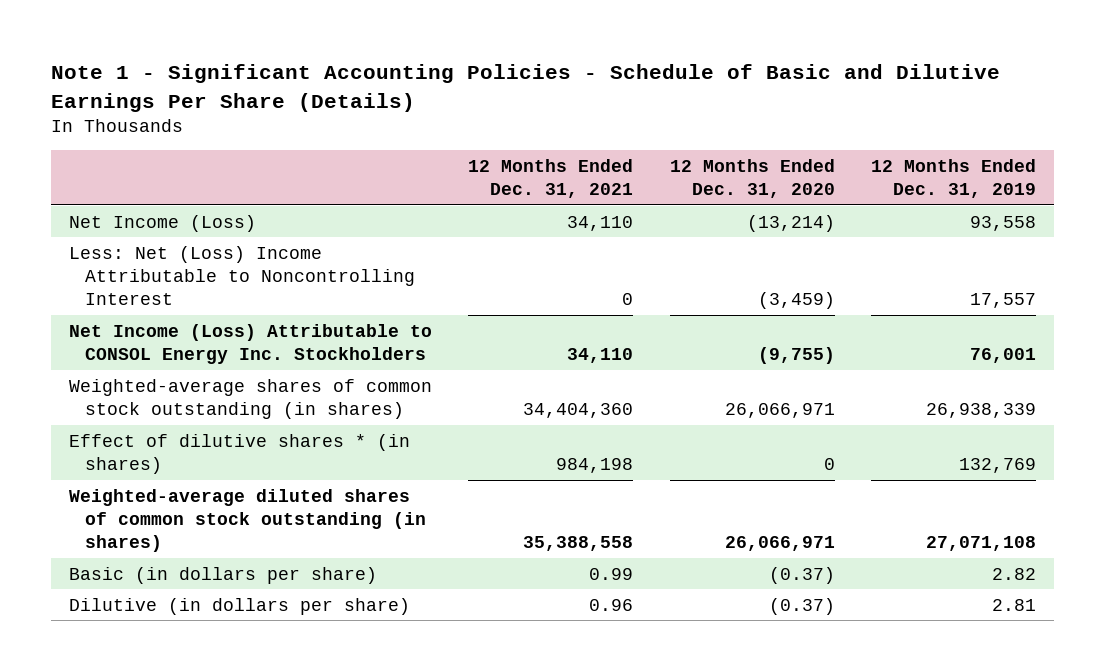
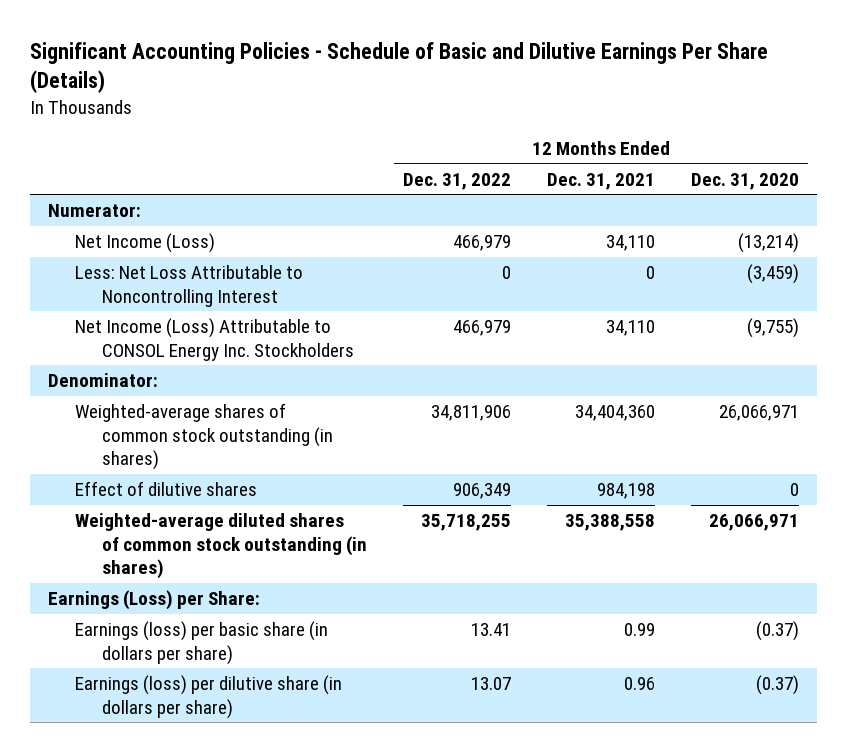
[51,64,1001,112] Note 1 - Significant Accounting Policies - Schedule of Basic and Dilutive Earnings Per Share (Details) -> [29,42,768,94] Significant Accounting Policies - Schedule of Basic and Dilutive Earnings Per Share (Details)
[870,158,1036,199] 12 Months Ended Dec. 31, 2019 -> none
none -> [403,172,512,190] Dec. 31, 2022
none -> [47,204,141,218] Numerator:
[69,245,415,306] Less: Net (Loss) Income Attributable to Noncontrolling Interest -> [75,265,304,307] Less: Net Loss Attributable to Noncontrolling Interest
none -> [47,373,158,388] Denominator:
[69,433,411,474] Effect of dilutive shares * (in shares) -> [75,481,258,497] Effect of dilutive shares
none -> [47,590,260,611] Earnings (Loss) per Share:
[69,566,378,584] Basic (in dollars per share) -> [75,621,329,665] Earnings (loss) per basic share (in dollars per share)
[69,597,411,615] Dilutive (in dollars per share) -> [75,675,343,719] Earnings (loss) per dilutive share (in dollars per share)

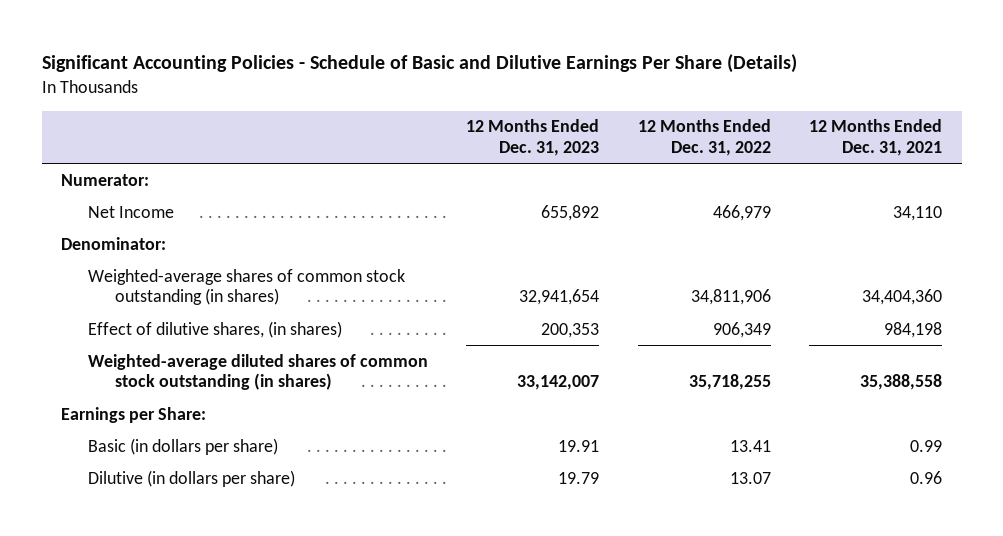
[690,172,799,190] Dec. 31, 2020 -> none
none -> [466,119,600,156] 12 Months Ended Dec. 31, 2023
[75,265,304,307] Less: Net Loss Attributable to Noncontrolling Interest -> none
[75,318,355,361] Net Income (Loss) Attributable to CONSOL Energy Inc. Stockholders -> none
[75,233,216,254] Net Income (Loss) -> [87,205,174,218] Net Income
[75,481,258,497] Effect of dilutive shares -> [87,320,342,338] Effect of dilutive shares, (in shares)
[47,590,260,611] Earnings (Loss) per Share: -> [61,406,207,423] Earnings per Share:
[75,621,329,665] Earnings (loss) per basic share (in dollars per share) -> [87,437,278,455] Basic (in dollars per share)
[75,675,343,719] Earnings (loss) per dilutive share (in dollars per share) -> [87,469,295,487] Dilutive (in dollars per share)

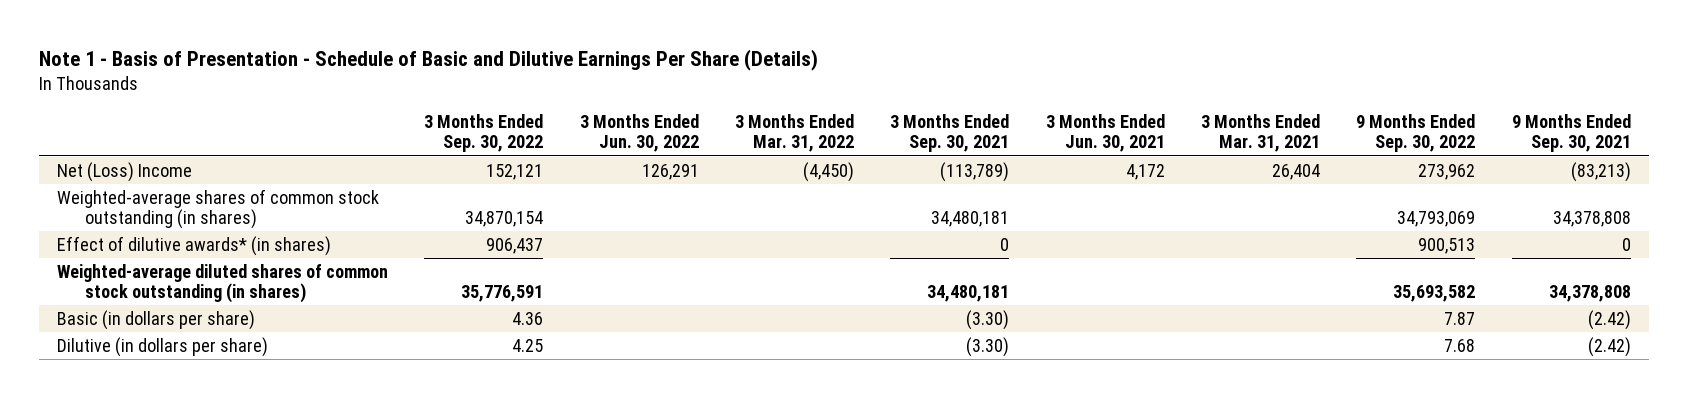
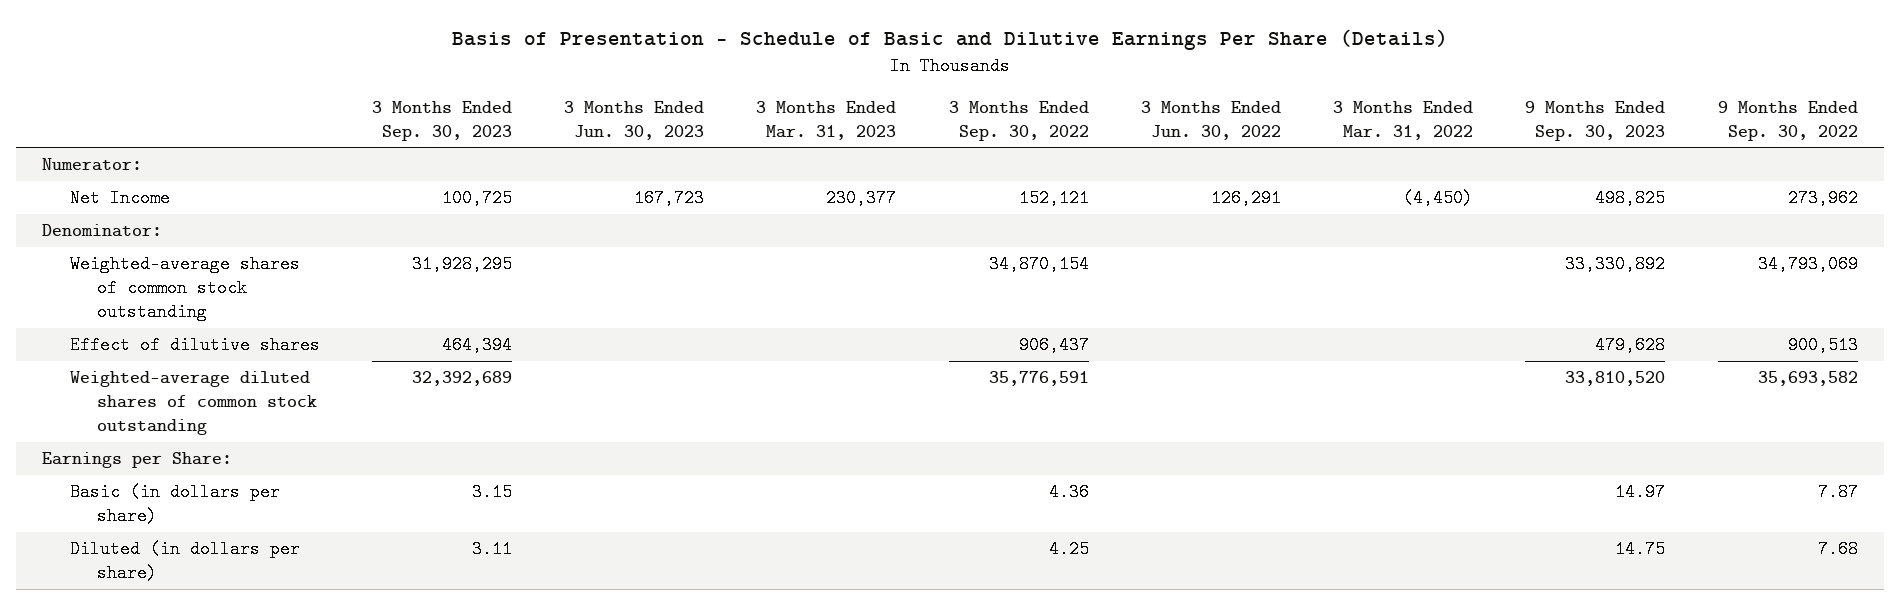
[38,49,818,72] Note 1 - Basis of Presentation - Schedule of Basic and Dilutive Earnings Per Share (Details) -> [451,29,1448,51] Basis of Presentation - Schedule of Basic and Dilutive Earnings Per Share (Details)
[890,114,1010,153] 3 Months Ended Sep. 30, 2021 -> none
[1045,114,1165,153] 3 Months Ended Jun. 30, 2021 -> none
[1200,114,1320,153] 3 Months Ended Mar. 31, 2021 -> none
[1511,114,1631,153] 9 Months Ended Sep. 30, 2021 -> none
none -> [371,100,512,141] 3 Months Ended Sep. 30, 2023
none -> [564,100,705,140] 3 Months Ended Jun. 30, 2023
none -> [756,100,897,140] 3 Months Ended Mar. 31, 2023
none -> [1525,100,1666,141] 9 Months Ended Sep. 30, 2023
none -> [41,158,142,172] Numerator:
[56,161,192,182] Net (Loss) Income -> [69,189,170,208] Net Income
none -> [41,224,162,238] Denominator:
[56,188,379,230] Weighted-average shares of common stock outstanding (in shares) -> [69,255,300,321] Weighted-average shares of common stock outstanding
[56,235,331,256] Effect of dilutive awards* (in shares) -> [69,336,320,355] Effect of dilutive shares
[56,263,388,304] Weighted-average diluted shares of common stock outstanding (in shares) -> [69,371,318,435] Weighted-average diluted shares of common stock outstanding
none -> [41,452,232,469] Earnings per Share:
[56,336,268,357] Dilutive (in dollars per share) -> [69,540,300,583] Diluted (in dollars per share)

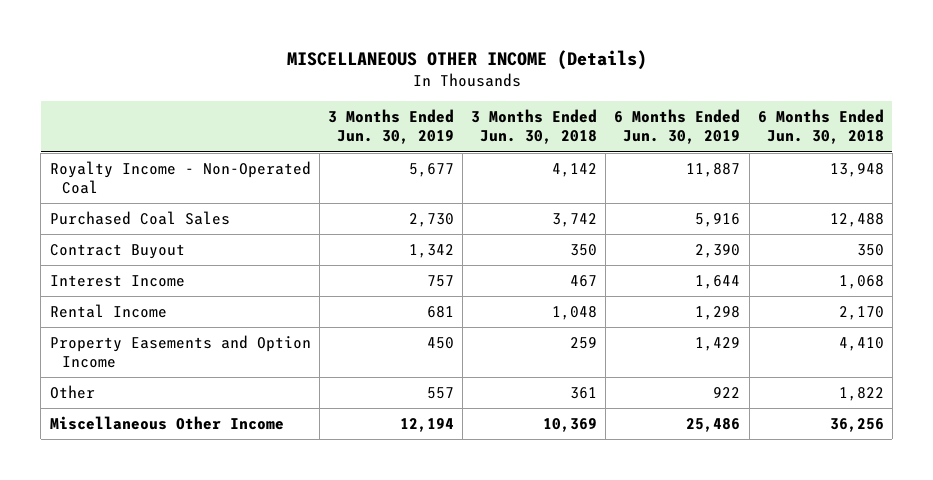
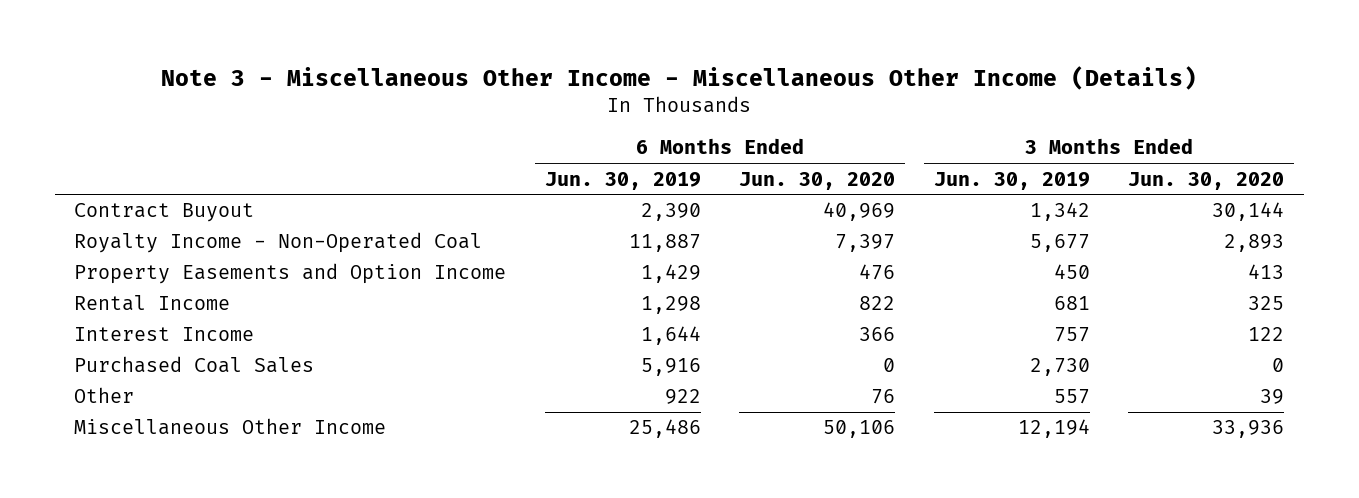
[286,49,647,70] MISCELLANEOUS OTHER INCOME (Details) -> [161,65,1198,90] Note 3 - Miscellaneous Other Income - Miscellaneous Other Income (Details)
[471,109,598,145] 3 Months Ended Jun. 30, 2018 -> none
[757,109,884,145] 6 Months Ended Jun. 30, 2018 -> none
none -> [739,171,896,190] Jun. 30, 2020
none -> [1128,171,1285,190] Jun. 30, 2020
[49,160,311,195] Royalty Income - Non-Operated Coal -> [74,232,483,254] Royalty Income - Non-Operated Coal
[49,303,167,318] Rental Income -> [74,295,231,312] Rental Income
[49,274,185,287] Interest Income -> [74,327,255,342] Interest Income
[49,210,230,225] Purchased Coal Sales -> [74,356,315,374] Purchased Coal Sales

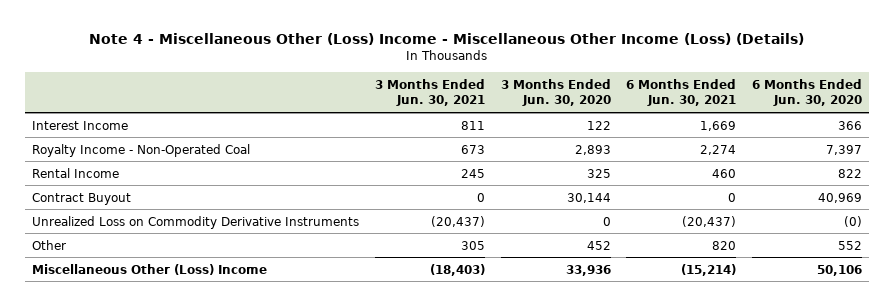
[161,65,1198,90] Note 3 - Miscellaneous Other Income - Miscellaneous Other Income (Details) -> [89,32,805,45] Note 4 - Miscellaneous Other (Loss) Income - Miscellaneous Other Income (Loss) (Details)
[544,171,701,190] Jun. 30, 2019 -> none
[933,171,1090,190] Jun. 30, 2019 -> none
none -> [375,78,486,107] 3 Months Ended Jun. 30, 2021
none -> [626,78,737,107] 6 Months Ended Jun. 30, 2021
[74,327,255,342] Interest Income -> [32,120,129,130] Interest Income
[74,263,507,285] Property Easements and Option Income -> none
[74,356,315,374] Purchased Coal Sales -> none
[74,203,255,223] Contract Buyout -> [32,192,132,205] Contract Buyout
none -> [32,215,360,229] Unrealized Loss on Commodity Derivative Instruments
[871,389,896,405] 76 -> [837,240,862,250] 552
[1260,389,1285,405] 39 -> [586,240,611,250] 452
[74,418,387,436] Miscellaneous Other Income -> [32,263,268,275] Miscellaneous Other (Loss) Income

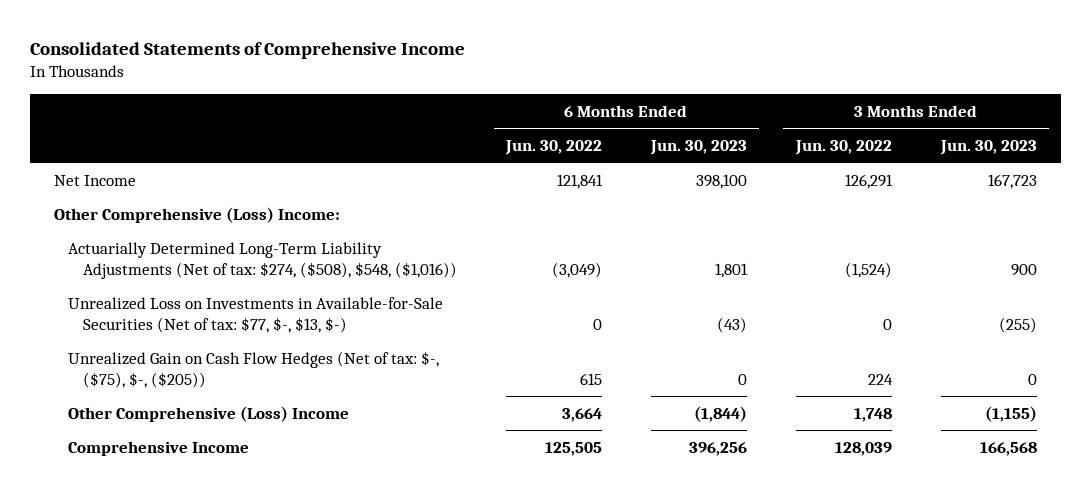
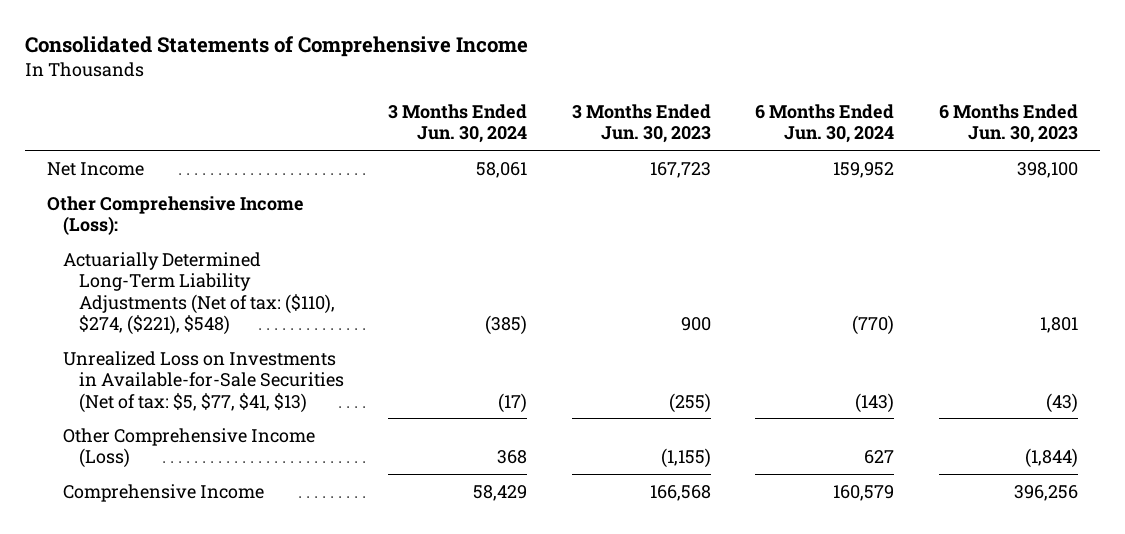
[504,139,602,155] Jun. 30, 2022 -> none
[794,139,892,155] Jun. 30, 2022 -> none
none -> [388,103,528,144] 3 Months Ended Jun. 30, 2024
none -> [755,103,895,144] 6 Months Ended Jun. 30, 2024
[68,350,440,388] Unrealized Gain on Cash Flow Hedges (Net of tax: $-, ($75), $-, ($205)) -> none
[54,206,341,223] Other Comprehensive (Loss) Income: -> [47,195,305,236] Other Comprehensive Income (Loss):
[68,241,457,279] Actuarially Determined Long-Term Liability Adjustments (Net of tax: $274, ($508), $548, ($1,016)) -> [62,251,335,335] Actuarially Determined Long-Term Liability Adjustments (Net of tax: ($110), $274, ($221), $548)
[68,296,444,333] Unrealized Loss on Investments in Available-for-Sale Securities (Net of tax: $77, $-, $13, $-) -> [62,350,344,413] Unrealized Loss on Investments in Available-for-Sale Securities (Net of tax: $5, $77, $41, $13)
[68,405,350,422] Other Comprehensive (Loss) Income -> [62,427,315,469] Other Comprehensive Income (Loss)

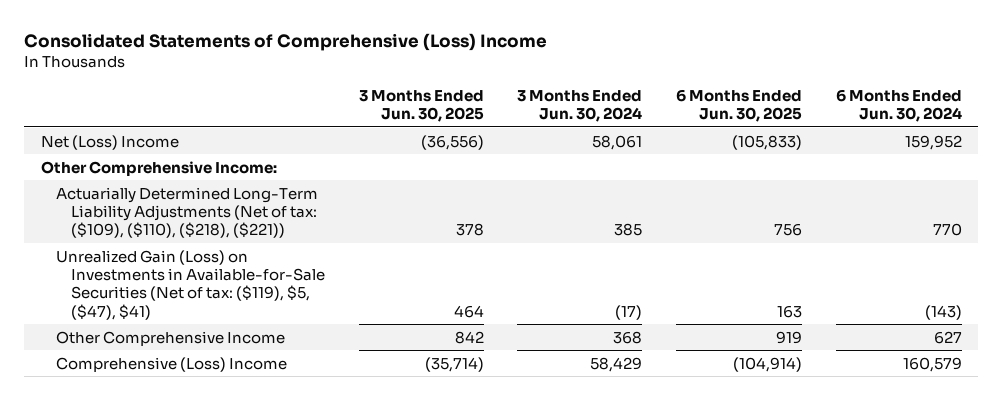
[24,36,528,58] Consolidated Statements of Comprehensive Income -> [23,32,547,51] Consolidated Statements of Comprehensive (Loss) Income
[571,103,711,144] 3 Months Ended Jun. 30, 2023 -> none
[939,103,1079,144] 6 Months Ended Jun. 30, 2023 -> none
none -> [358,89,484,123] 3 Months Ended Jun. 30, 2025
none -> [675,88,802,123] 6 Months Ended Jun. 30, 2025
[47,161,145,176] Net Income -> [40,134,179,150] Net (Loss) Income
[47,195,305,236] Other Comprehensive Income (Loss): -> [40,160,277,176] Other Comprehensive Income:
[62,251,335,335] Actuarially Determined Long-Term Liability Adjustments (Net of tax: ($110), $274, ($221), $548) -> [55,186,318,239] Actuarially Determined Long-Term Liability Adjustments (Net of tax: ($109), ($110), ($218), ($221))
[485,314,528,335] (385) -> [614,223,643,237] 385
[852,314,895,335] (770) -> [932,223,962,237] 770
[62,350,344,413] Unrealized Loss on Investments in Available-for-Sale Securities (Net of tax: $5, $77, $41, $13) -> [55,249,325,320] Unrealized Gain (Loss) on Investments in Available-for-Sale Securities (Net of tax: ($119), $5, ($47), $41)
[62,427,315,469] Other Comprehensive Income (Loss) -> [55,330,285,346] Other Comprehensive Income
[62,483,264,502] Comprehensive Income -> [55,356,287,372] Comprehensive (Loss) Income

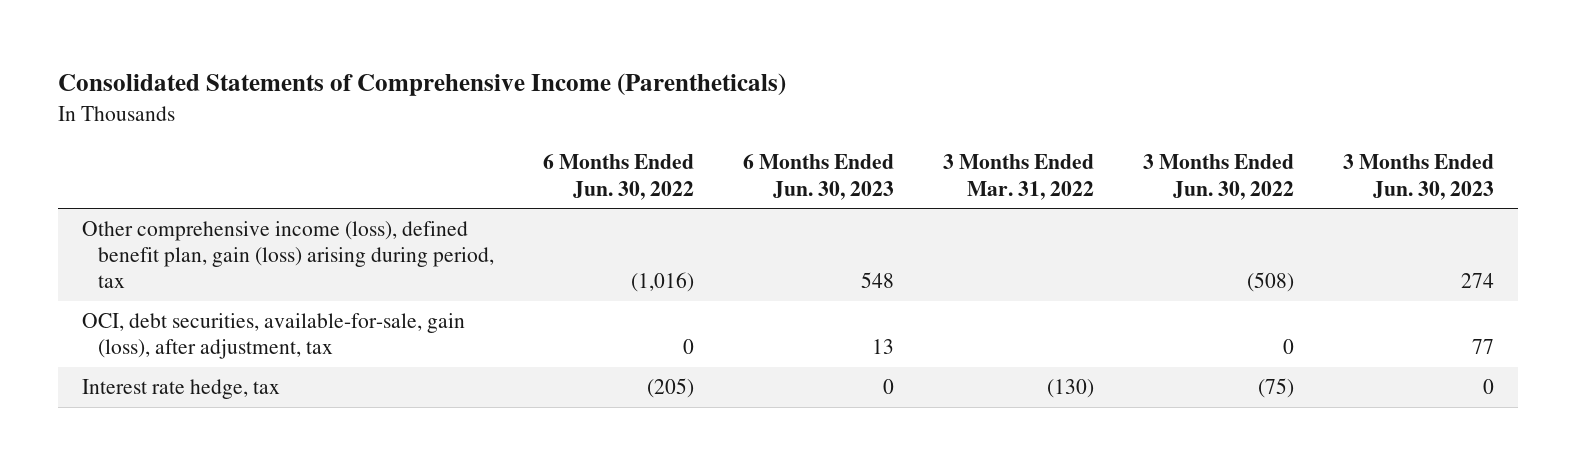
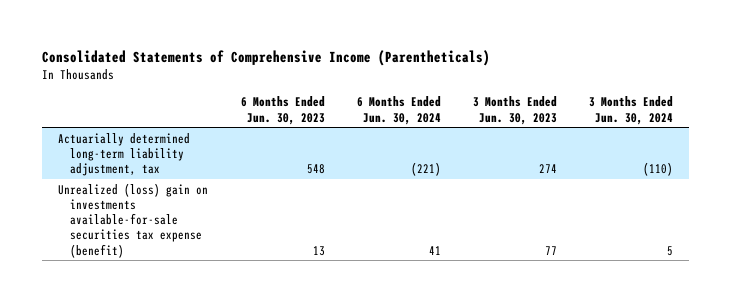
[542,154,694,200] 6 Months Ended Jun. 30, 2022 -> none
[942,154,1094,200] 3 Months Ended Mar. 31, 2022 -> none
[1142,154,1294,200] 3 Months Ended Jun. 30, 2022 -> none
none -> [356,96,441,125] 6 Months Ended Jun. 30, 2024
none -> [588,96,673,125] 3 Months Ended Jun. 30, 2024
[82,379,281,400] Interest rate hedge, tax -> none
[82,221,494,289] Other comprehensive income (loss), defined benefit plan, gain (loss) arising during period, tax -> [58,132,191,177] Actuarially determined long-term liability adjustment, tax
[82,313,466,360] OCI, debt securities, available-for-sale, gain (loss), after adjustment, tax -> [58,182,209,258] Unrealized (loss) gain on investments available-for-sale securities tax expense (benefit)

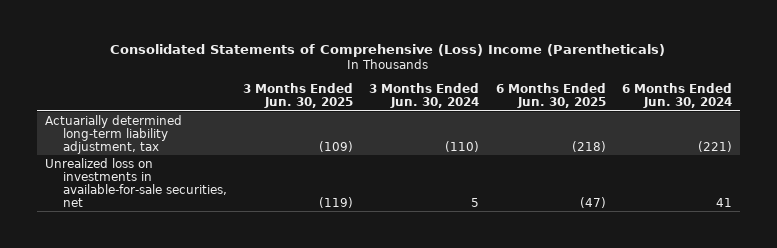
[42,50,491,67] Consolidated Statements of Comprehensive Income (Parentheticals) -> [110,44,666,58] Consolidated Statements of Comprehensive (Loss) Income (Parentheticals)
[240,96,325,125] 6 Months Ended Jun. 30, 2023 -> none
[472,96,557,125] 3 Months Ended Jun. 30, 2023 -> none
none -> [243,83,354,109] 3 Months Ended Jun. 30, 2025
none -> [495,83,606,109] 6 Months Ended Jun. 30, 2025
[58,182,209,258] Unrealized (loss) gain on investments available-for-sale securities tax expense (benefit) -> [44,157,227,207] Unrealized loss on investments in available-for-sale securities, net

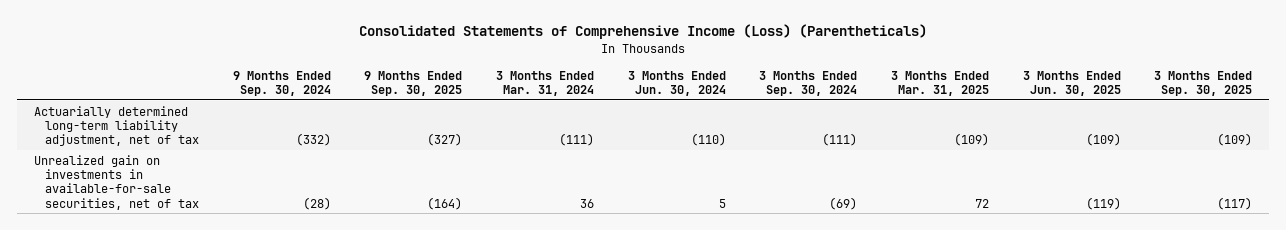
[110,44,666,58] Consolidated Statements of Comprehensive (Loss) Income (Parentheticals) -> [359,24,928,40] Consolidated Statements of Comprehensive Income (Loss) (Parentheticals)
[495,83,606,109] 6 Months Ended Jun. 30, 2025 -> none
[622,83,733,109] 6 Months Ended Jun. 30, 2024 -> none
none -> [232,70,331,96] 9 Months Ended Sep. 30, 2024
none -> [364,70,463,96] 9 Months Ended Sep. 30, 2025
none -> [495,70,594,96] 3 Months Ended Mar. 31, 2024
none -> [759,70,858,96] 3 Months Ended Sep. 30, 2024
none -> [890,70,989,96] 3 Months Ended Mar. 31, 2025
none -> [1154,70,1253,96] 3 Months Ended Sep. 30, 2025
[44,114,182,154] Actuarially determined long-term liability adjustment, tax -> [34,105,200,147] Actuarially determined long-term liability adjustment, net of tax
[44,157,227,207] Unrealized loss on investments in available-for-sale securities, net -> [34,154,200,210] Unrealized gain on investments in available-for-sale securities, net of tax

